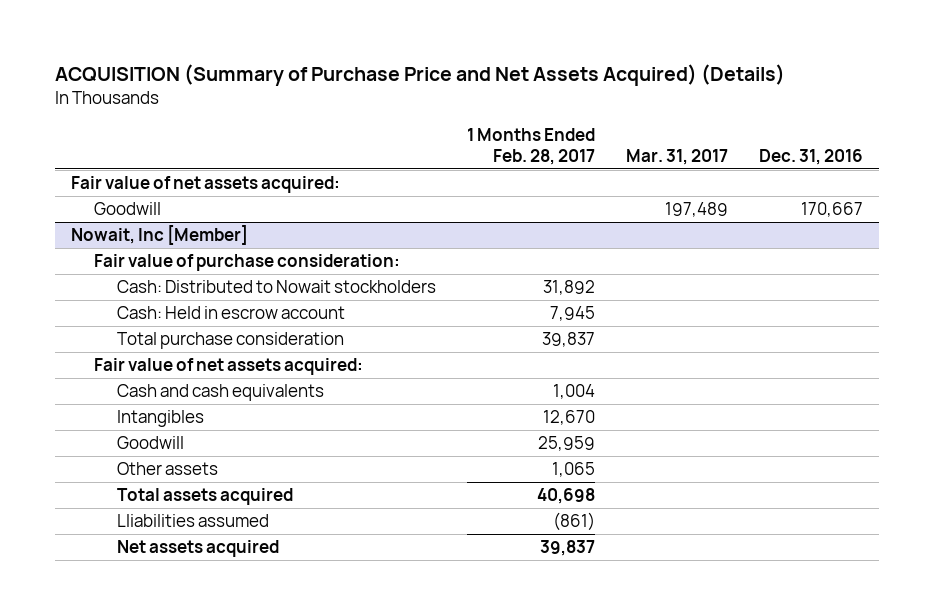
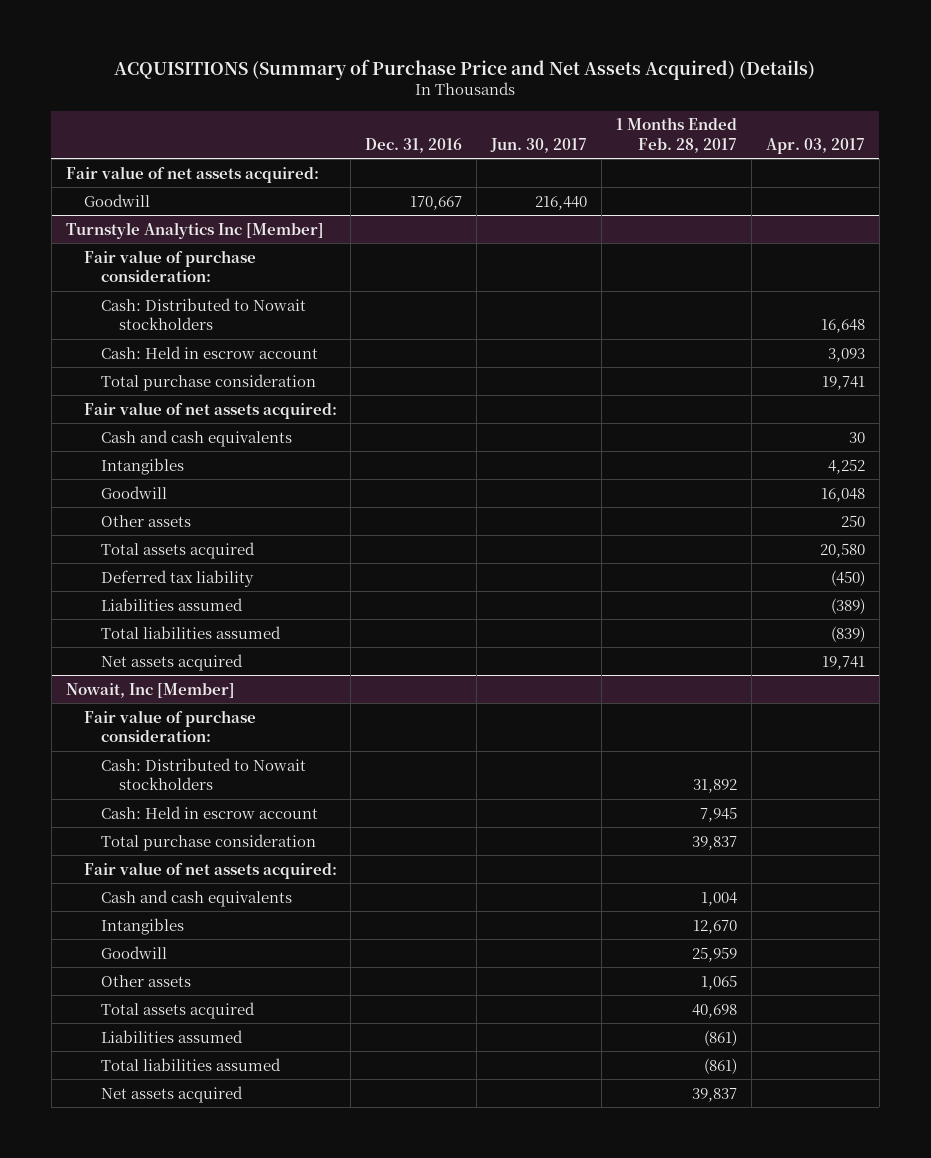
[55,64,786,87] ACQUISITION (Summary of Purchase Price and Net Assets Acquired) (Details) -> [114,58,816,80] ACQUISITIONS (Summary of Purchase Price and Net Assets Acquired) (Details)
[626,148,729,165] Mar. 31, 2017 -> none
none -> [490,137,588,153] Jun. 30, 2017
none -> [765,137,865,154] Apr. 03, 2017
none -> [65,221,324,239] Turnstyle Analytics Inc [Member]
none -> [83,249,256,283] Fair value of purchase consideration:
none -> [101,297,307,331] Cash: Distributed to Nowait stockholders
none -> [101,345,319,359] Cash: Held in escrow account
none -> [101,373,317,391] Total purchase consideration
none -> [83,401,337,419] Fair value of net assets acquired:
none -> [101,429,293,447] Cash and cash equivalents
none -> [101,457,185,475] Intangibles
none -> [101,485,168,499] Goodwill
none -> [101,514,192,527] Other assets
none -> [101,541,256,559] Total assets acquired
none -> [101,569,255,587] Deferred tax liability
none -> [101,597,244,611] Liabilities assumed
none -> [101,625,282,639] Total liabilities assumed
none -> [101,653,244,671] Net assets acquired
none -> [101,1029,244,1043] Liabilities assumed
[116,514,269,528] Lliabilities assumed -> [101,1057,282,1071] Total liabilities assumed

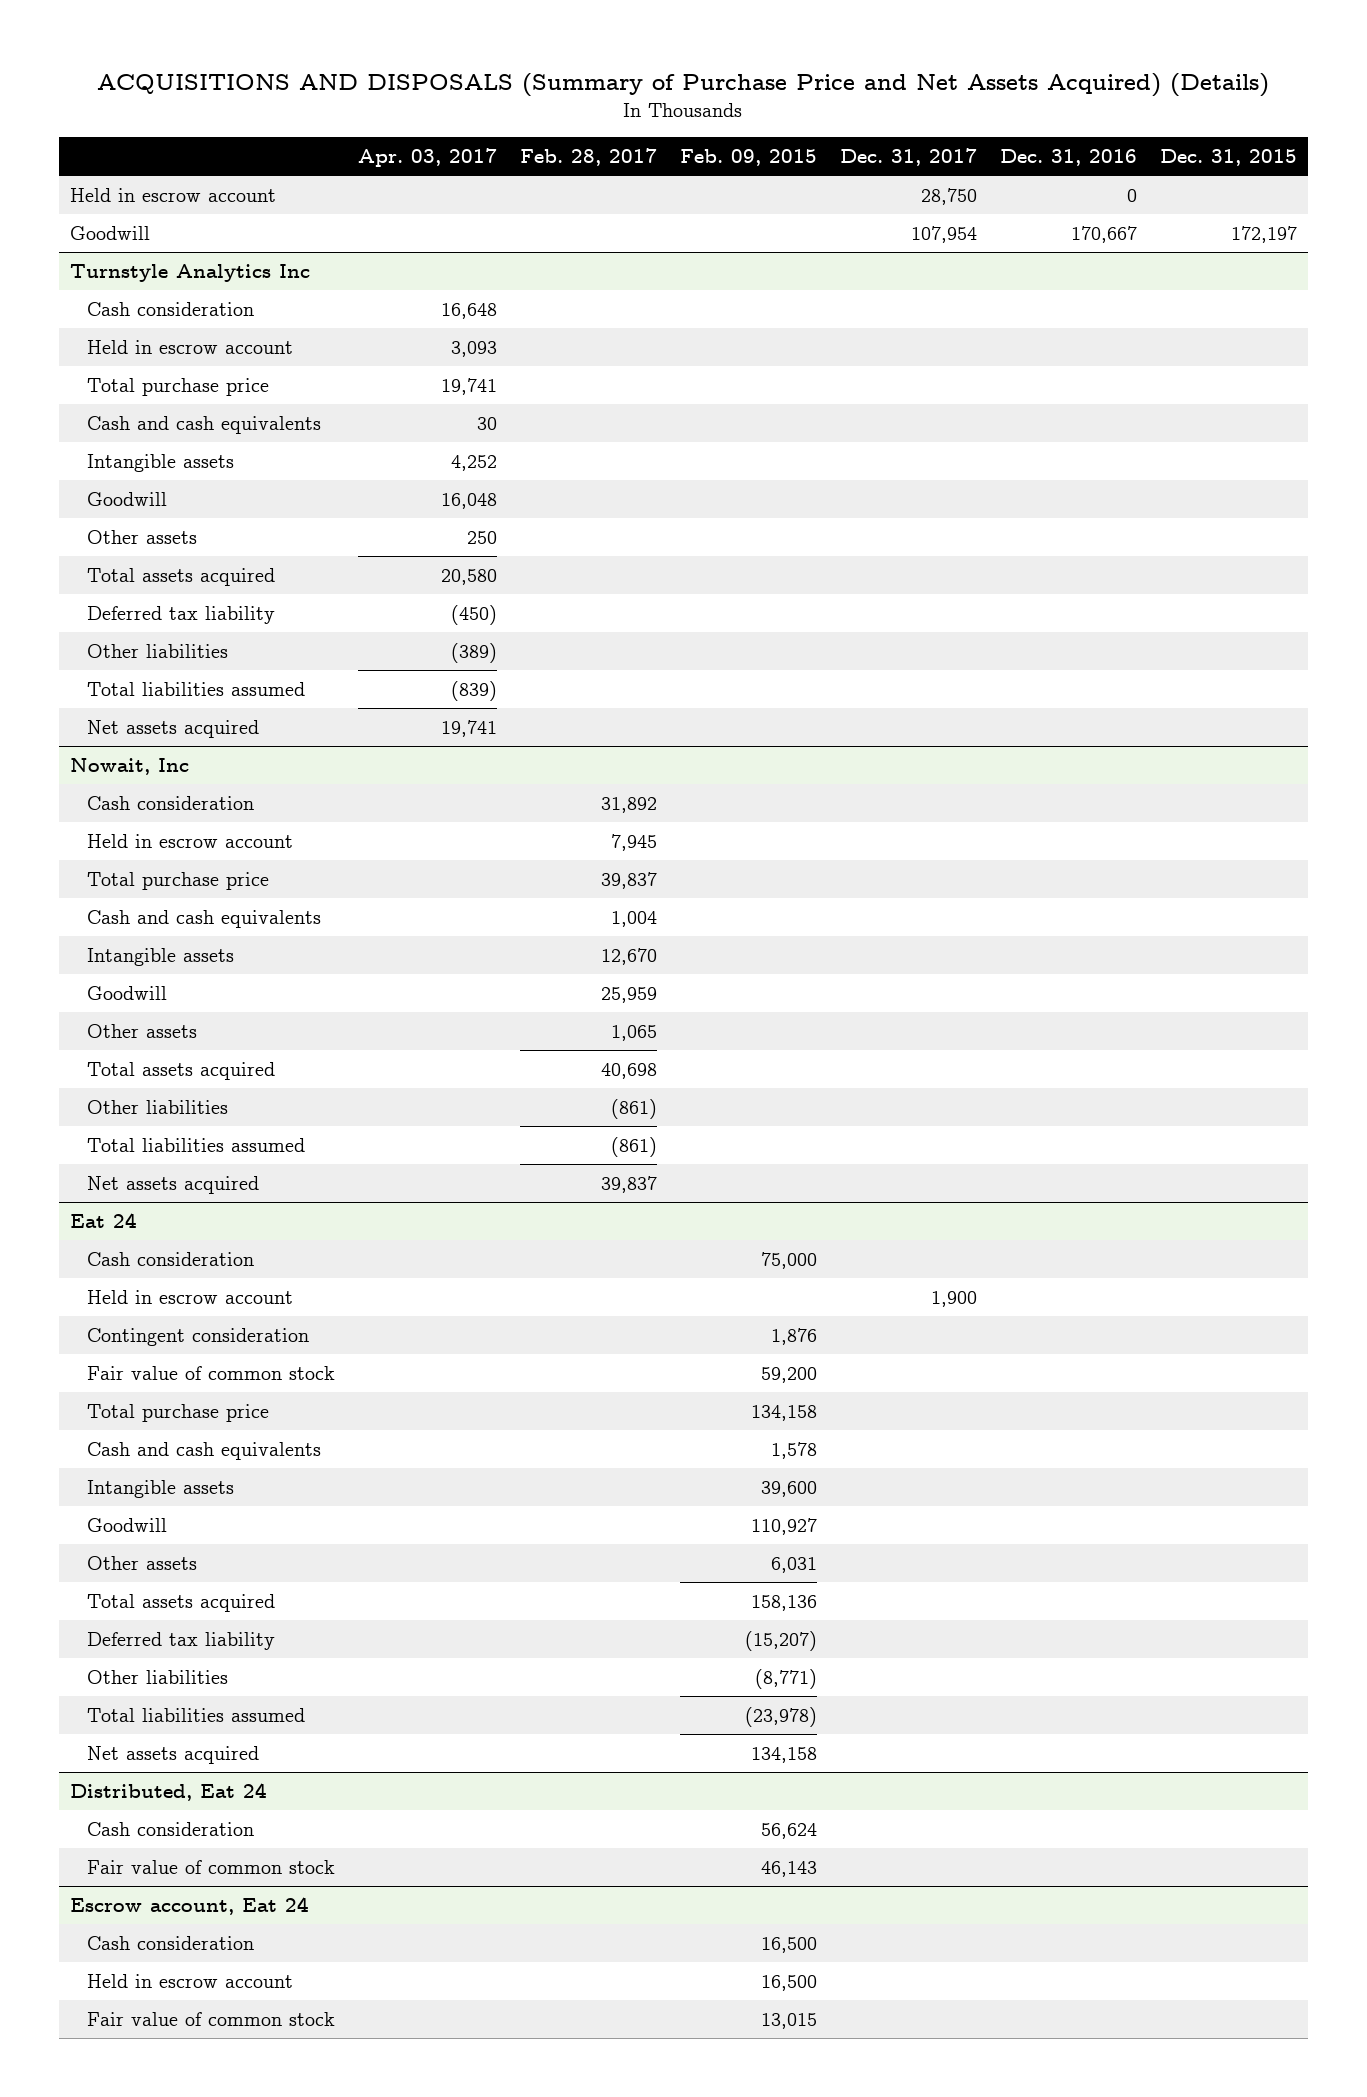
[114,58,816,80] ACQUISITIONS (Summary of Purchase Price and Net Assets Acquired) (Details) -> [97,73,1270,98] ACQUISITIONS AND DISPOSALS (Summary of Purchase Price and Net Assets Acquired) (Details)
[490,137,588,153] Jun. 30, 2017 -> none
[615,117,737,153] 1 Months Ended Feb. 28, 2017 -> none
none -> [520,148,658,167] Feb. 28, 2017
none -> [679,149,817,167] Feb. 09, 2015
none -> [839,148,977,167] Dec. 31, 2017
none -> [1159,149,1297,167] Dec. 31, 2015
[65,165,319,183] Fair value of net assets acquired: -> none
none -> [70,187,277,202] Held in escrow account
[83,249,256,283] Fair value of purchase consideration: -> none
[83,401,337,419] Fair value of net assets acquired: -> none
[65,221,324,239] Turnstyle Analytics Inc [Member] -> [70,263,311,282] Turnstyle Analytics Inc
[101,297,307,331] Cash: Distributed to Nowait stockholders -> [87,301,255,316] Cash consideration
[101,345,319,359] Cash: Held in escrow account -> [87,339,294,354] Held in escrow account
[101,373,317,391] Total purchase consideration -> [87,377,270,396] Total purchase price
[101,457,185,475] Intangibles -> [87,453,235,472] Intangible assets
[101,597,244,611] Liabilities assumed -> [87,643,229,658] Other liabilities
[83,709,256,743] Fair value of purchase consideration: -> none
[83,861,337,879] Fair value of net assets acquired: -> none
[65,682,235,698] Nowait, Inc [Member] -> [70,757,190,775] Nowait, Inc
[101,757,307,791] Cash: Distributed to Nowait stockholders -> [87,795,255,810] Cash consideration
[101,805,319,819] Cash: Held in escrow account -> [87,833,294,848] Held in escrow account
[101,833,317,851] Total purchase consideration -> [87,871,270,890] Total purchase price
[101,917,185,935] Intangibles -> [87,947,235,966] Intangible assets
[101,1029,244,1043] Liabilities assumed -> [87,1099,229,1114] Other liabilities
none -> [70,1212,138,1228] Eat 24
none -> [87,1251,255,1266] Cash consideration
none -> [87,1289,294,1304] Held in escrow account
none -> [87,1327,310,1346] Contingent consideration
none -> [87,1365,336,1380] Fair value of common stock
none -> [87,1403,270,1422] Total purchase price
none -> [87,1441,322,1460] Cash and cash equivalents
none -> [87,1479,235,1498] Intangible assets
none -> [87,1517,168,1532] Goodwill
none -> [87,1555,198,1570] Other assets
none -> [87,1593,276,1612] Total assets acquired
none -> [87,1631,276,1650] Deferred tax liability
none -> [87,1669,229,1684] Other liabilities
none -> [87,1707,306,1722] Total liabilities assumed
none -> [87,1745,260,1764] Net assets acquired
none -> [70,1782,268,1801] Distributed, Eat 24
none -> [87,1821,255,1836] Cash consideration
none -> [87,1859,336,1874] Fair value of common stock
none -> [70,1896,310,1915] Escrow account, Eat 24
none -> [87,1935,255,1950] Cash consideration
none -> [87,1973,294,1988] Held in escrow account
none -> [87,2011,336,2026] Fair value of common stock

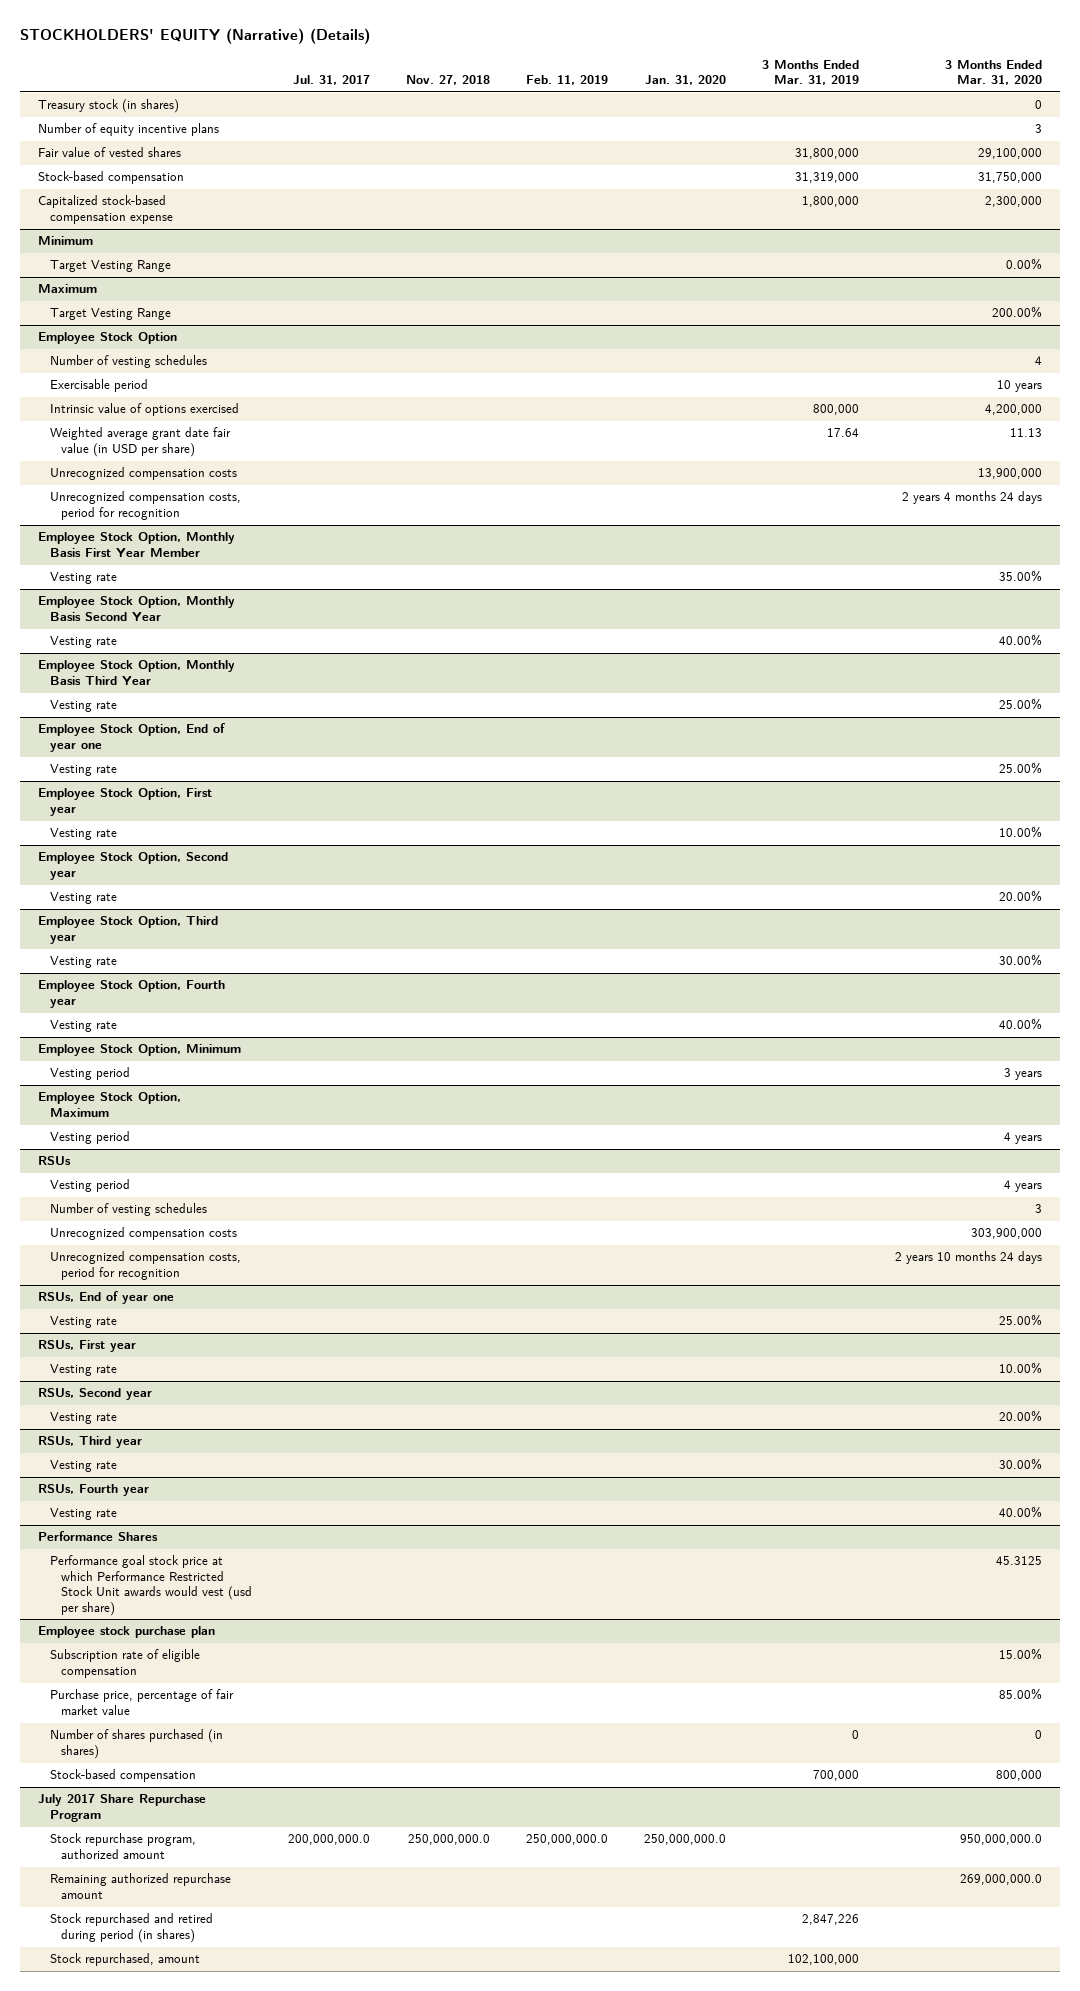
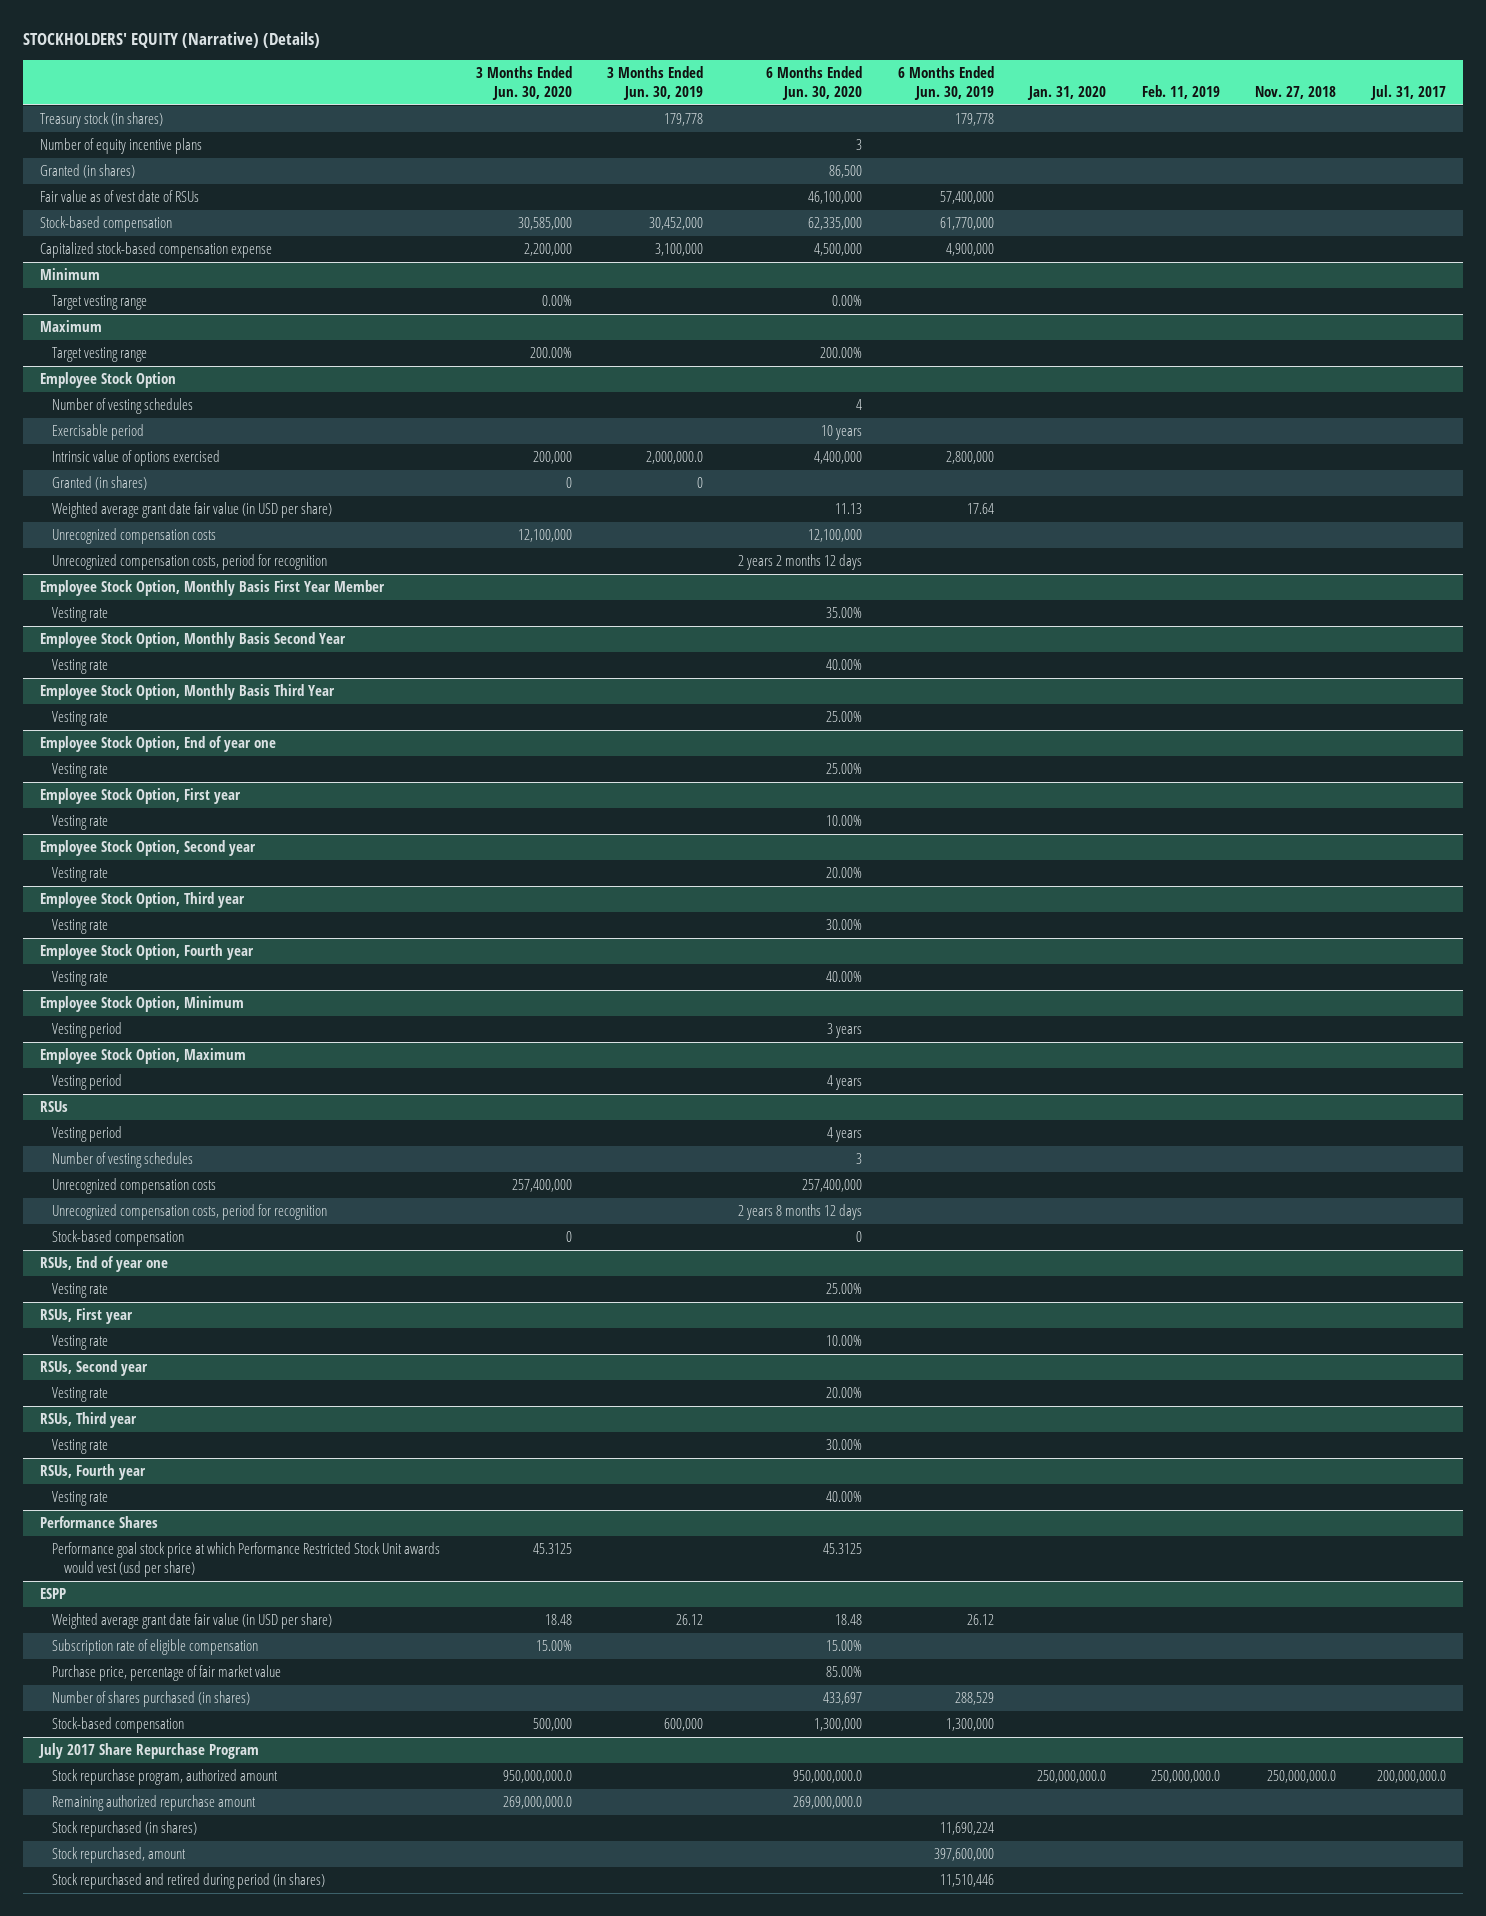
[761,59,859,86] 3 Months Ended Mar. 31, 2019 -> none
[944,59,1042,86] 3 Months Ended Mar. 31, 2020 -> none
none -> [475,65,572,100] 3 Months Ended Jun. 30, 2020
none -> [606,65,703,100] 3 Months Ended Jun. 30, 2019
none -> [766,65,863,100] 6 Months Ended Jun. 30, 2020
none -> [897,65,994,100] 6 Months Ended Jun. 30, 2019
[38,147,182,158] Fair value of vested shares -> none
none -> [40,164,136,179] Granted (in shares)
none -> [40,190,200,203] Fair value as of vest date of RSUs
[49,260,171,273] Target Vesting Range -> [52,295,148,311] Target vesting range
[49,308,171,321] Target Vesting Range -> [52,347,148,363] Target vesting range
none -> [52,476,148,491] Granted (in shares)
none -> [52,1230,185,1247] Stock-based compensation
[38,1626,216,1639] Employee stock purchase plan -> [40,1588,67,1600] ESPP
none -> [52,1613,333,1630] Weighted average grant date fair value (in USD per share)
none -> [52,1821,198,1838] Stock repurchased (in shares)
[49,1913,213,1943] Stock repurchased and retired during period (in shares) -> [52,1873,326,1890] Stock repurchased and retired during period (in shares)

